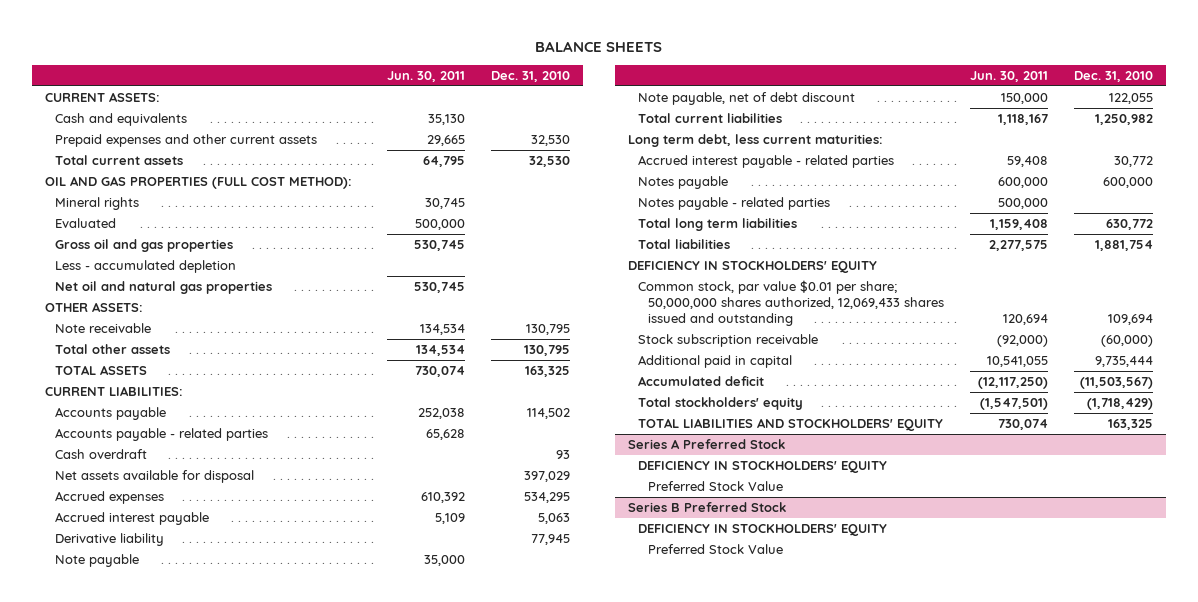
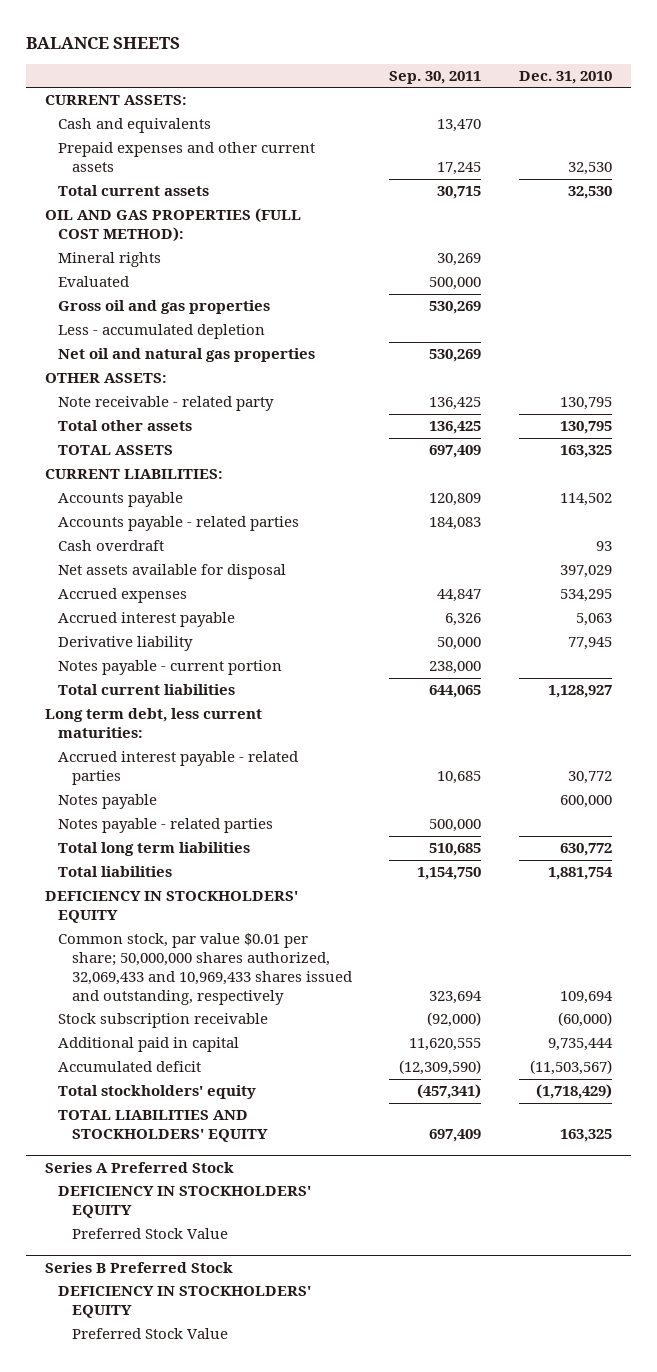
[386,71,465,83] Jun. 30, 2011 -> none
none -> [389,70,482,84] Sep. 30, 2011
[54,323,151,334] Note receivable -> [58,396,275,412] Note receivable - related party
[638,92,856,106] Note payable, net of debt discount -> none
[54,554,139,568] Note payable -> [58,660,283,676] Notes payable - current portion
[1095,114,1154,126] 1,250,982 -> [548,685,613,699] 1,128,927
[638,280,944,327] Common stock, par value $0.01 per share; 50,000,000 shares authorized, 12,069,433 shares issued and outstanding -> [58,933,352,1005] Common stock, par value $0.01 per share; 50,000,000 shares authorized, 32,069,433 and 10,969,433 shares issued and outstanding, respectively

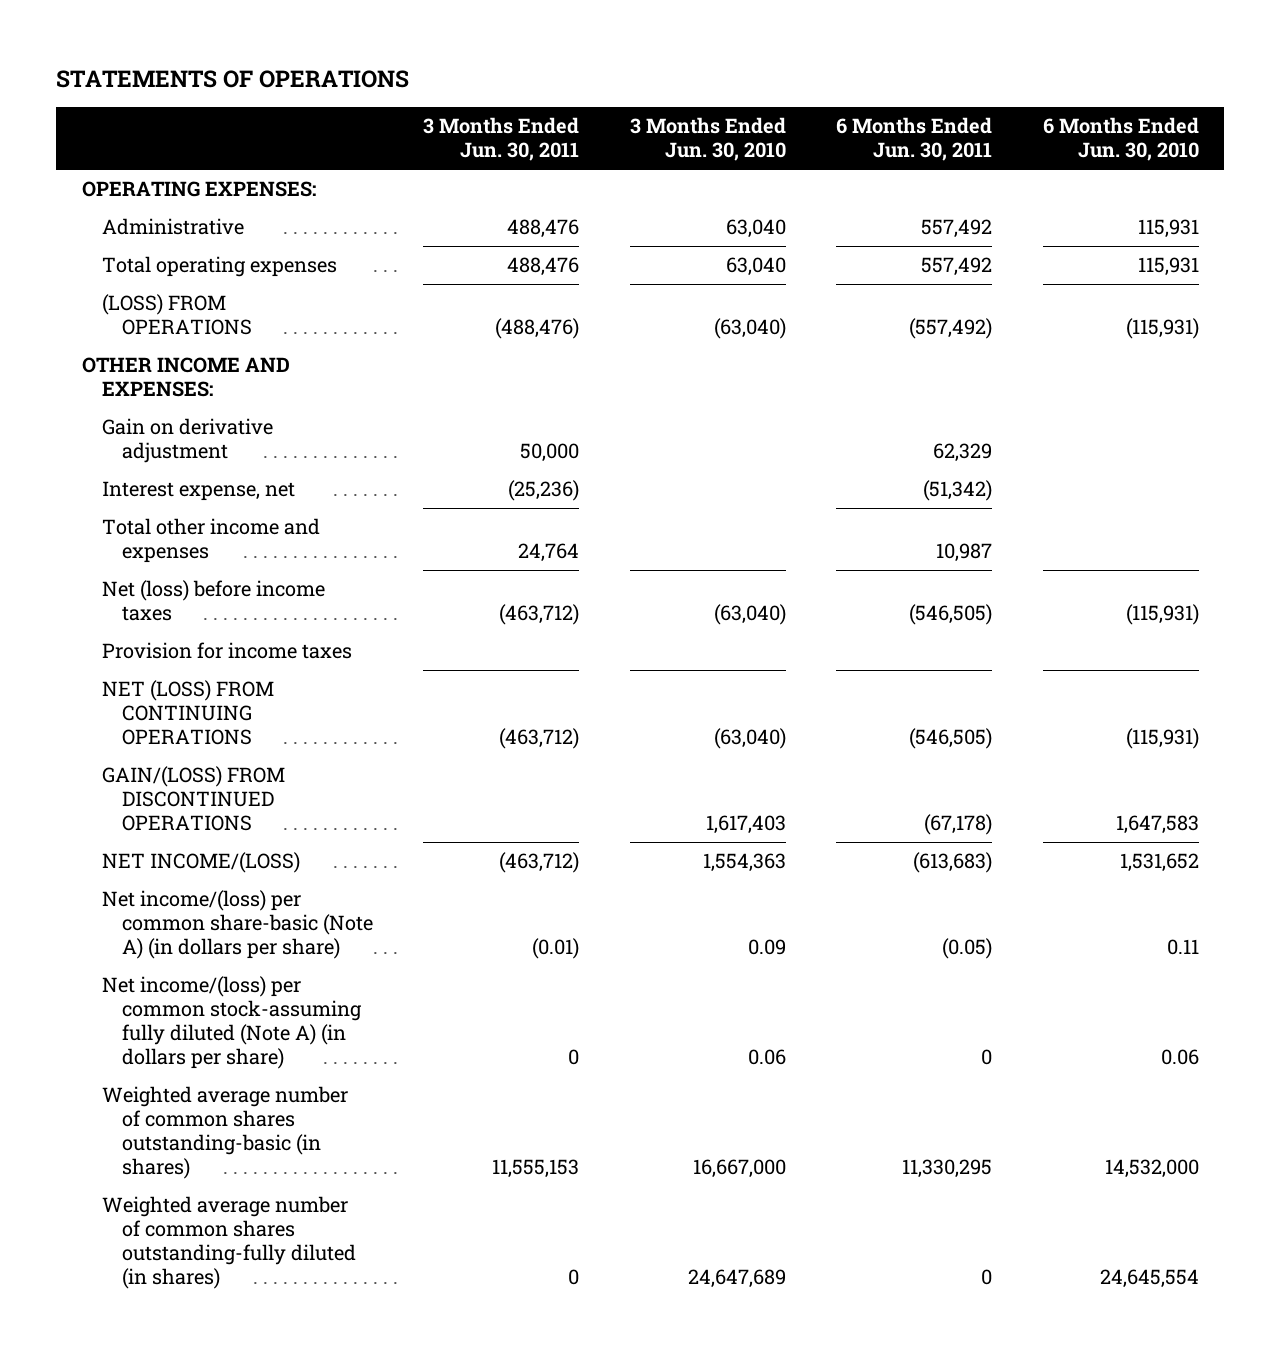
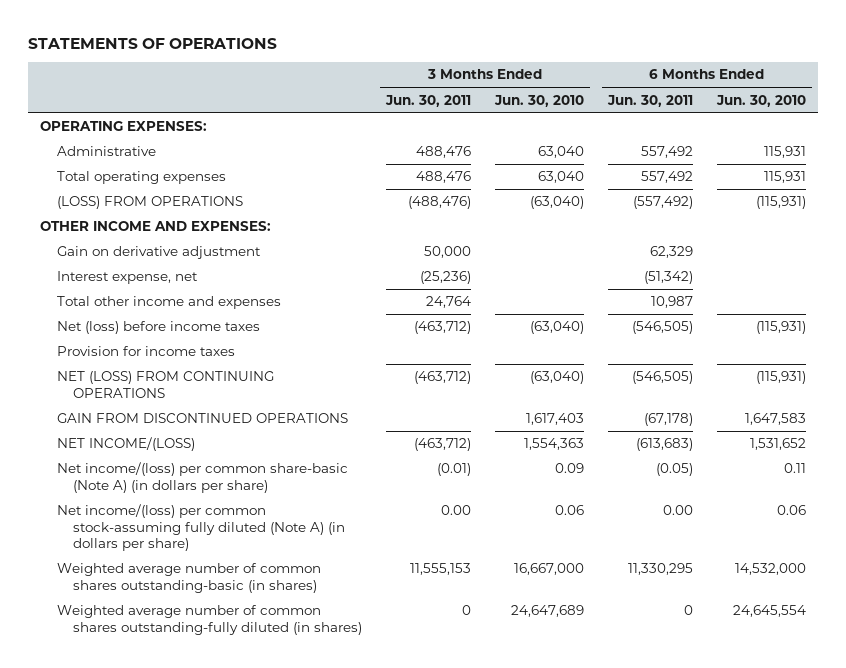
[101,766,285,832] GAIN/(LOSS) FROM DISCONTINUED OPERATIONS -> [56,413,348,424] GAIN FROM DISCONTINUED OPERATIONS
[568,1049,580,1066] 0 -> [441,505,472,516] 0.00
[981,1049,993,1066] 0 -> [663,505,694,516] 0.00

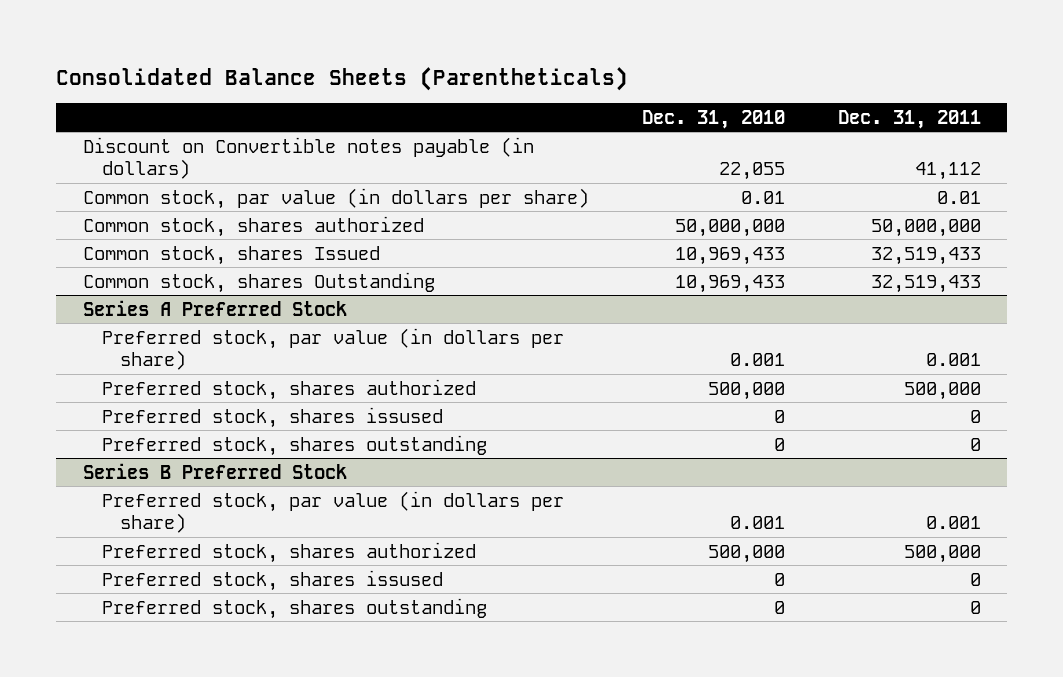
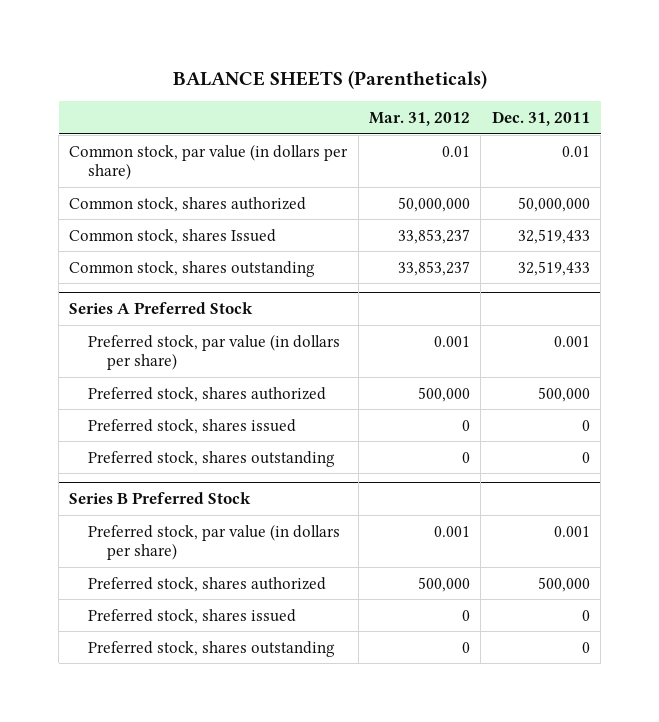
[56,66,629,91] Consolidated Balance Sheets (Parentheticals) -> [172,69,487,89] BALANCE SHEETS (Parentheticals)
[641,109,785,129] Dec. 31, 2010 -> none
none -> [369,111,471,126] Mar. 31, 2012
[82,136,534,180] Discount on Convertible notes payable (in dollars) -> none
[82,271,435,293] Common stock, shares Outstanding -> [69,260,316,277] Common stock, shares outstanding
[101,406,443,428] Preferred stock, shares issused -> [88,418,297,434] Preferred stock, shares issued
[101,569,443,591] Preferred stock, shares issused -> [88,608,297,624] Preferred stock, shares issued

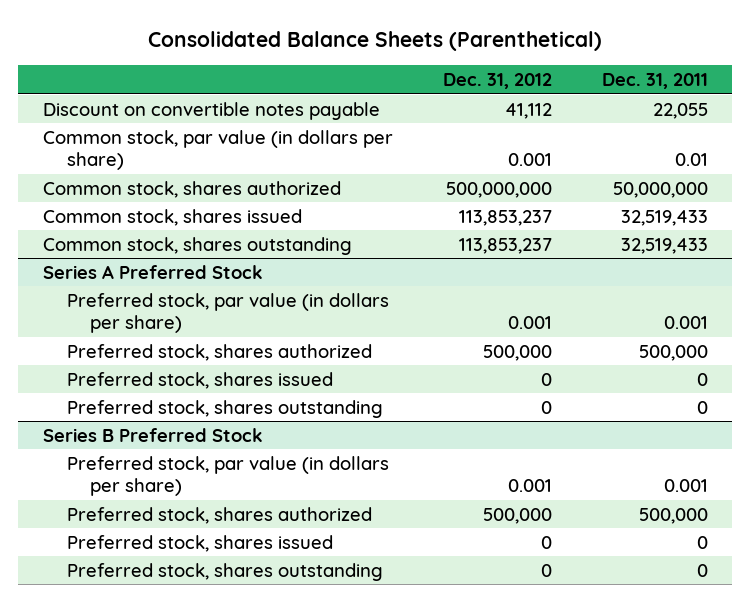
[172,69,487,89] BALANCE SHEETS (Parentheticals) -> [148,30,603,51] Consolidated Balance Sheets (Parenthetical)
[369,111,471,126] Mar. 31, 2012 -> none
none -> [442,72,552,89] Dec. 31, 2012
none -> [43,101,381,120] Discount on convertible notes payable
[69,228,277,244] Common stock, shares Issued -> [43,208,303,226] Common stock, shares issued

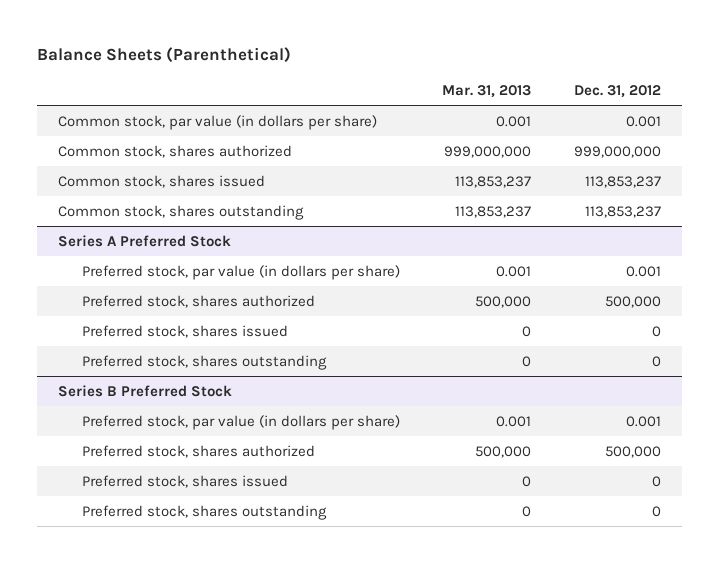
[148,30,603,51] Consolidated Balance Sheets (Parenthetical) -> [36,47,291,64] Balance Sheets (Parenthetical)
[601,72,708,89] Dec. 31, 2011 -> none
none -> [442,84,532,98] Mar. 31, 2013
[43,101,381,120] Discount on convertible notes payable -> none
[445,181,552,198] 500,000,000 -> [573,145,661,158] 999,000,000

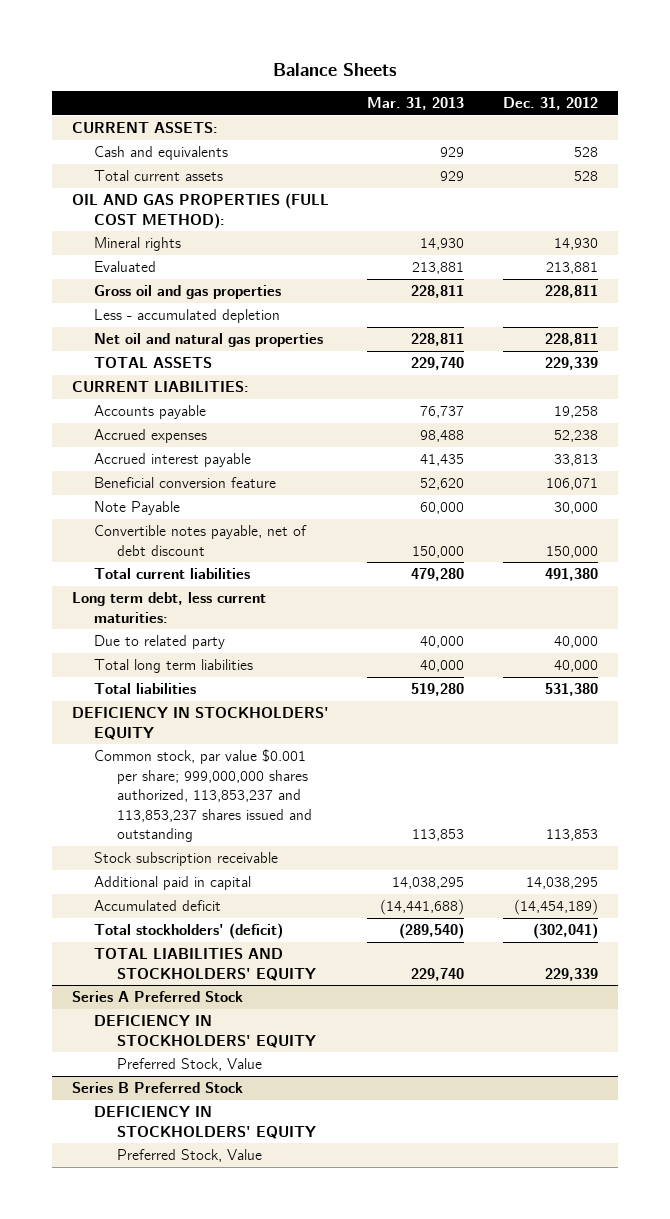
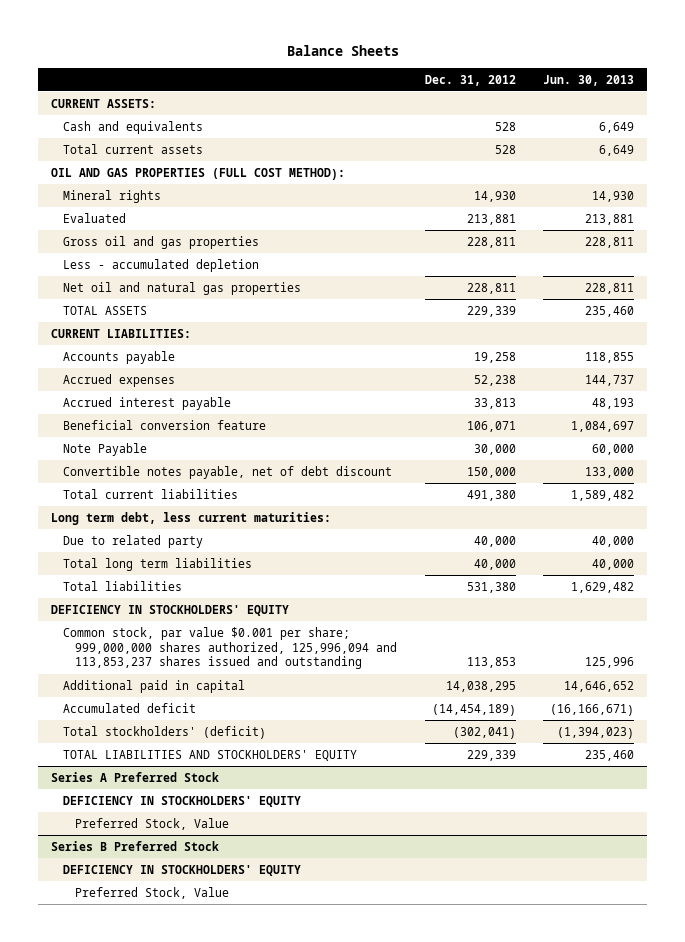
[367,97,465,111] Mar. 31, 2013 -> none
none -> [542,74,634,86] Jun. 30, 2013
[94,852,279,867] Stock subscription receivable -> none
[94,749,312,843] Common stock, par value $0.001 per share; 999,000,000 shares authorized, 113,853,237 and 113,853,237 shares issued and outstanding -> [63,626,398,670] Common stock, par value $0.001 per share; 999,000,000 shares authorized, 125,996,094 and 113,853,237 shares issued and outstanding

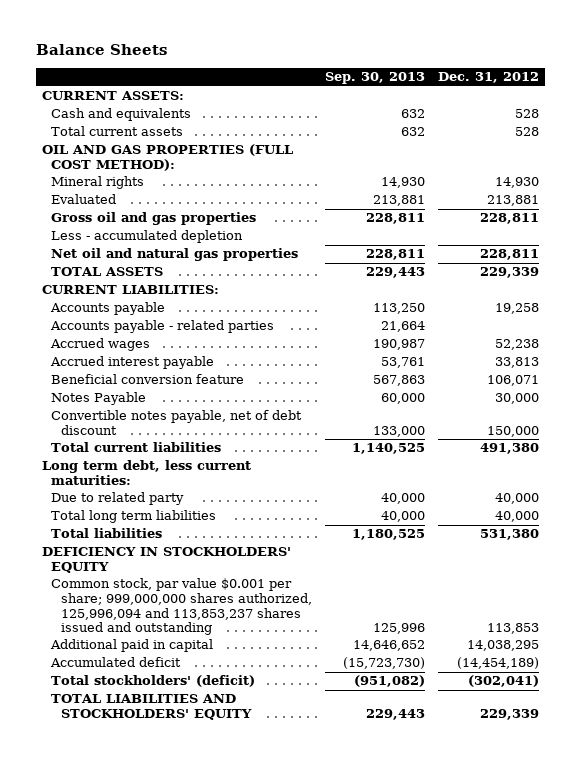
[542,74,634,86] Jun. 30, 2013 -> none
none -> [324,72,425,85] Sep. 30, 2013
none -> [50,320,275,334] Accounts payable - related parties
[63,373,176,387] Accrued expenses -> [50,338,151,352] Accrued wages
[63,442,148,456] Note Payable -> [51,392,147,406] Notes Payable
[51,771,220,782] Series A Preferred Stock -> none
[63,795,302,807] DEFICIENCY IN STOCKHOLDERS' EQUITY -> none
[75,817,230,830] Preferred Stock, Value -> none
[51,840,220,851] Series B Preferred Stock -> none
[63,864,302,876] DEFICIENCY IN STOCKHOLDERS' EQUITY -> none
[75,886,230,899] Preferred Stock, Value -> none

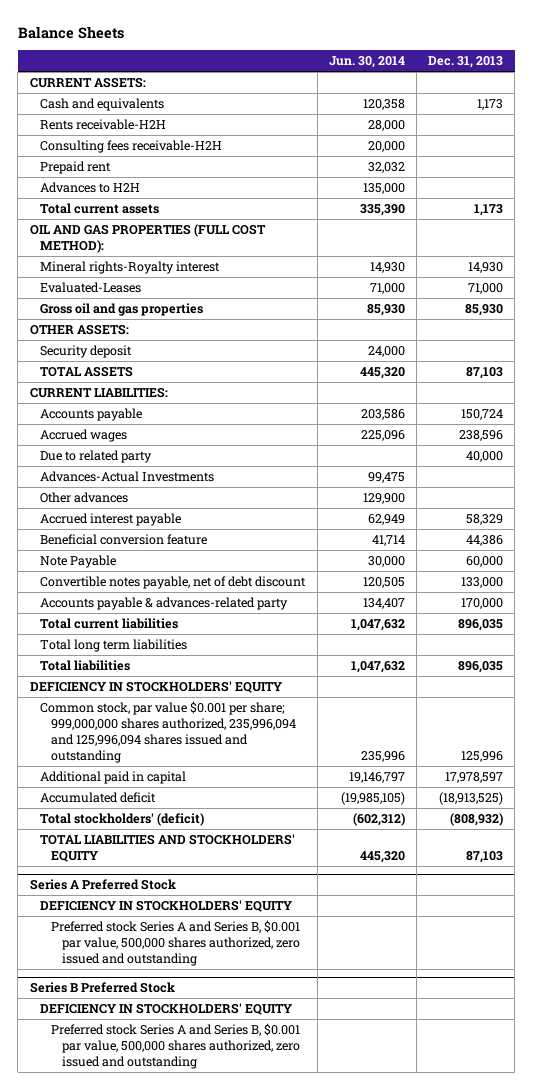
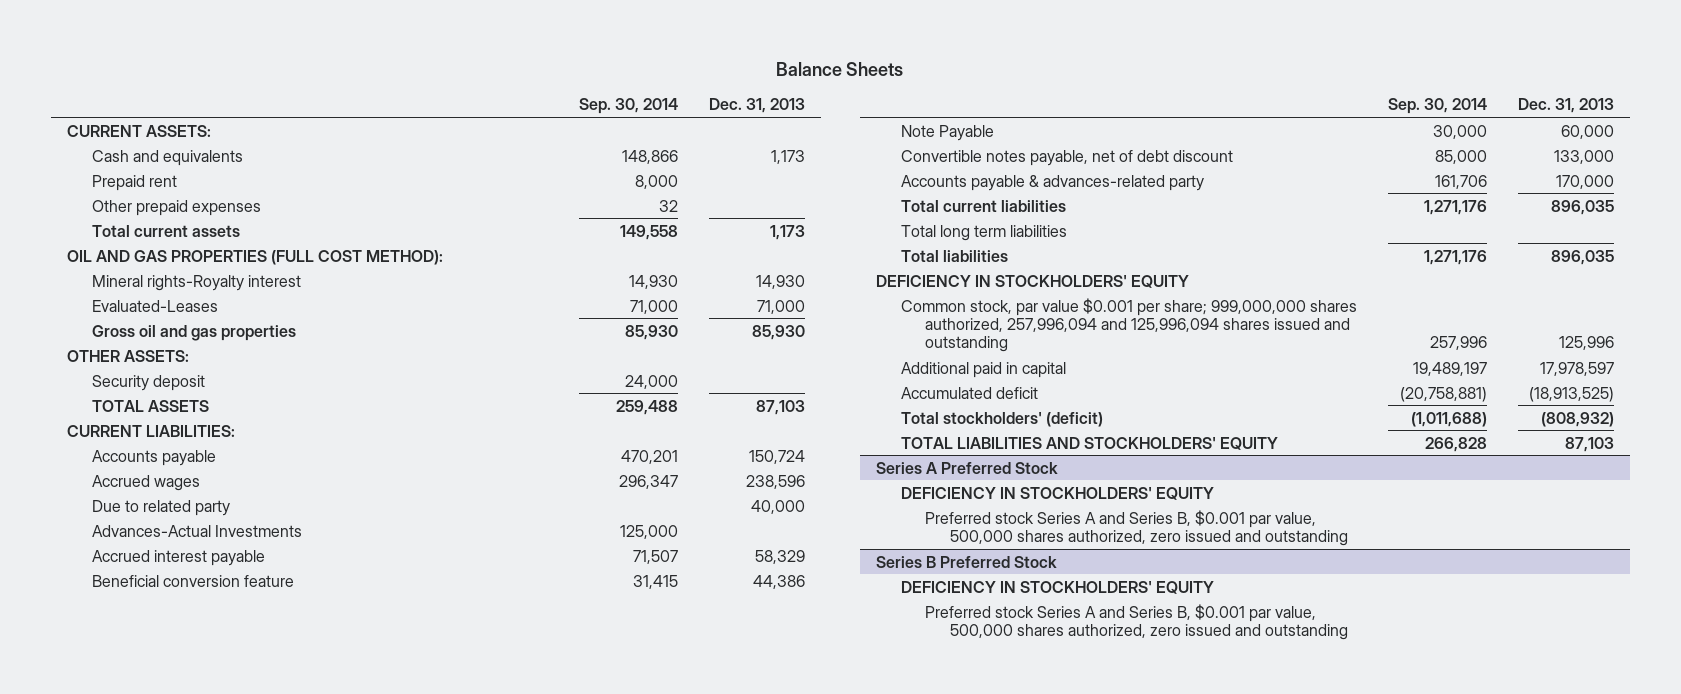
[328,56,405,69] Jun. 30, 2014 -> none
none -> [578,98,678,115] Sep. 30, 2014
[40,119,167,131] Rents receivable-H2H -> none
[40,140,223,154] Consulting fees receivable-H2H -> none
[40,182,141,194] Advances to H2H -> none
none -> [91,199,261,216] Other prepaid expenses
[40,492,129,504] Other advances -> none
[40,701,296,764] Common stock, par value $0.001 per share; 999,000,000 shares authorized, 235,996,094 and 125,996,094 shares issued and outstanding -> [900,297,1357,353] Common stock, par value $0.001 per share; 999,000,000 shares authorized, 257,996,094 and 125,996,094 shares issued and outstanding

